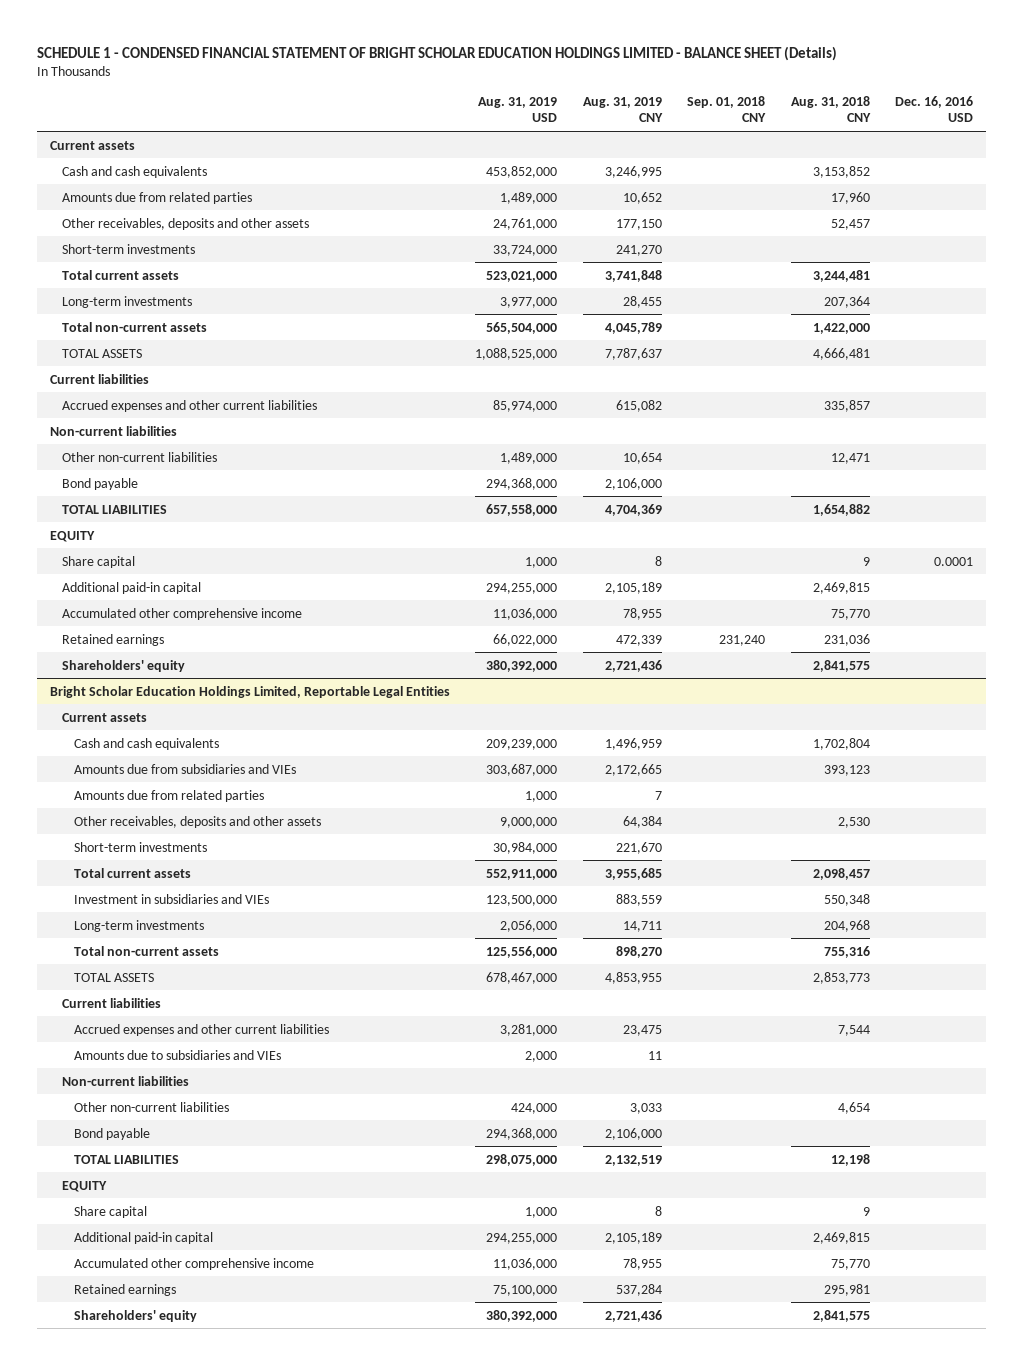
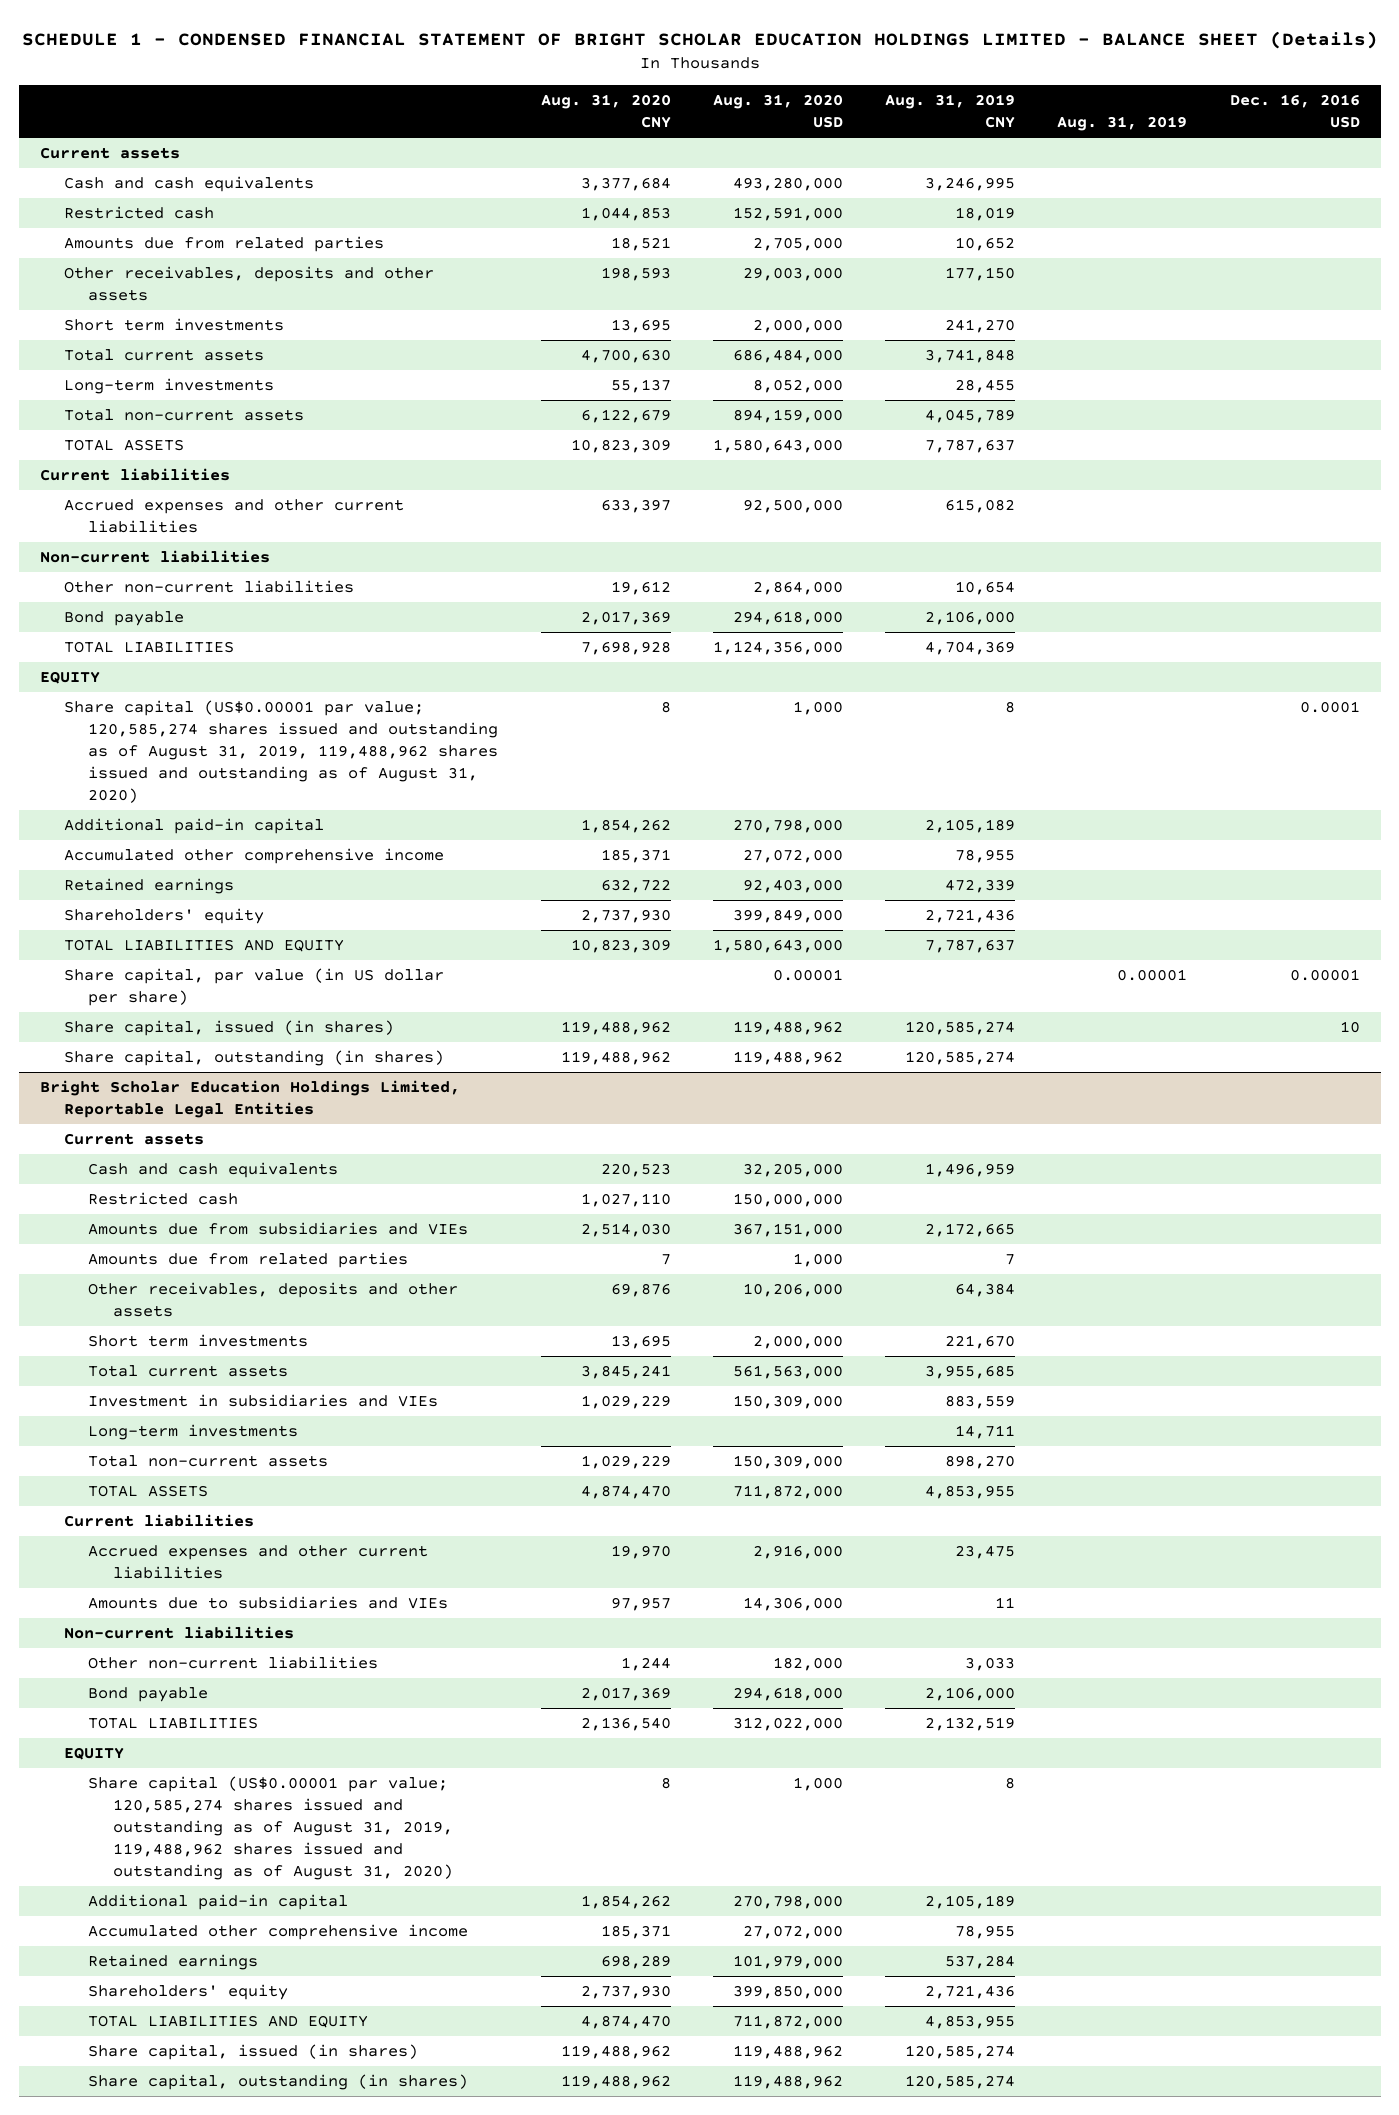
[478,97,558,123] Aug. 31, 2019 USD -> none
[687,96,767,123] Sep. 01, 2018 CNY -> none
[790,96,871,123] Aug. 31, 2018 CNY -> none
none -> [540,94,671,128] Aug. 31, 2020 CNY
none -> [712,94,843,128] Aug. 31, 2020 USD
none -> [1057,115,1188,131] Aug. 31, 2019
none -> [64,206,215,220] Restricted cash
[61,243,195,254] Short-term investments -> [64,318,285,332] Short term investments
[61,555,135,568] Share capital -> [64,700,499,803] Share capital (US$0.00001 par value; 120,585,274 shares issued and outstanding as of August 31, 2019, 119,488,962 shares issued and outstanding as of August 31, 2020)
none -> [64,939,345,953] TOTAL LIABILITIES AND EQUITY
none -> [64,968,445,1007] Share capital, par value (in US dollar per share)
none -> [64,1020,395,1037] Share capital, issued (in shares)
none -> [64,1050,445,1067] Share capital, outstanding (in shares)
none -> [88,1192,239,1206] Restricted cash
[73,841,207,852] Short-term investments -> [88,1334,309,1348] Short term investments
[73,1205,147,1218] Share capital -> [88,1776,453,1880] Share capital (US$0.00001 par value; 120,585,274 shares issued and outstanding as of August 31, 2019, 119,488,962 shares issued and outstanding as of August 31, 2020)
none -> [88,2015,369,2029] TOTAL LIABILITIES AND EQUITY
none -> [88,2044,419,2061] Share capital, issued (in shares)
none -> [88,2074,469,2091] Share capital, outstanding (in shares)

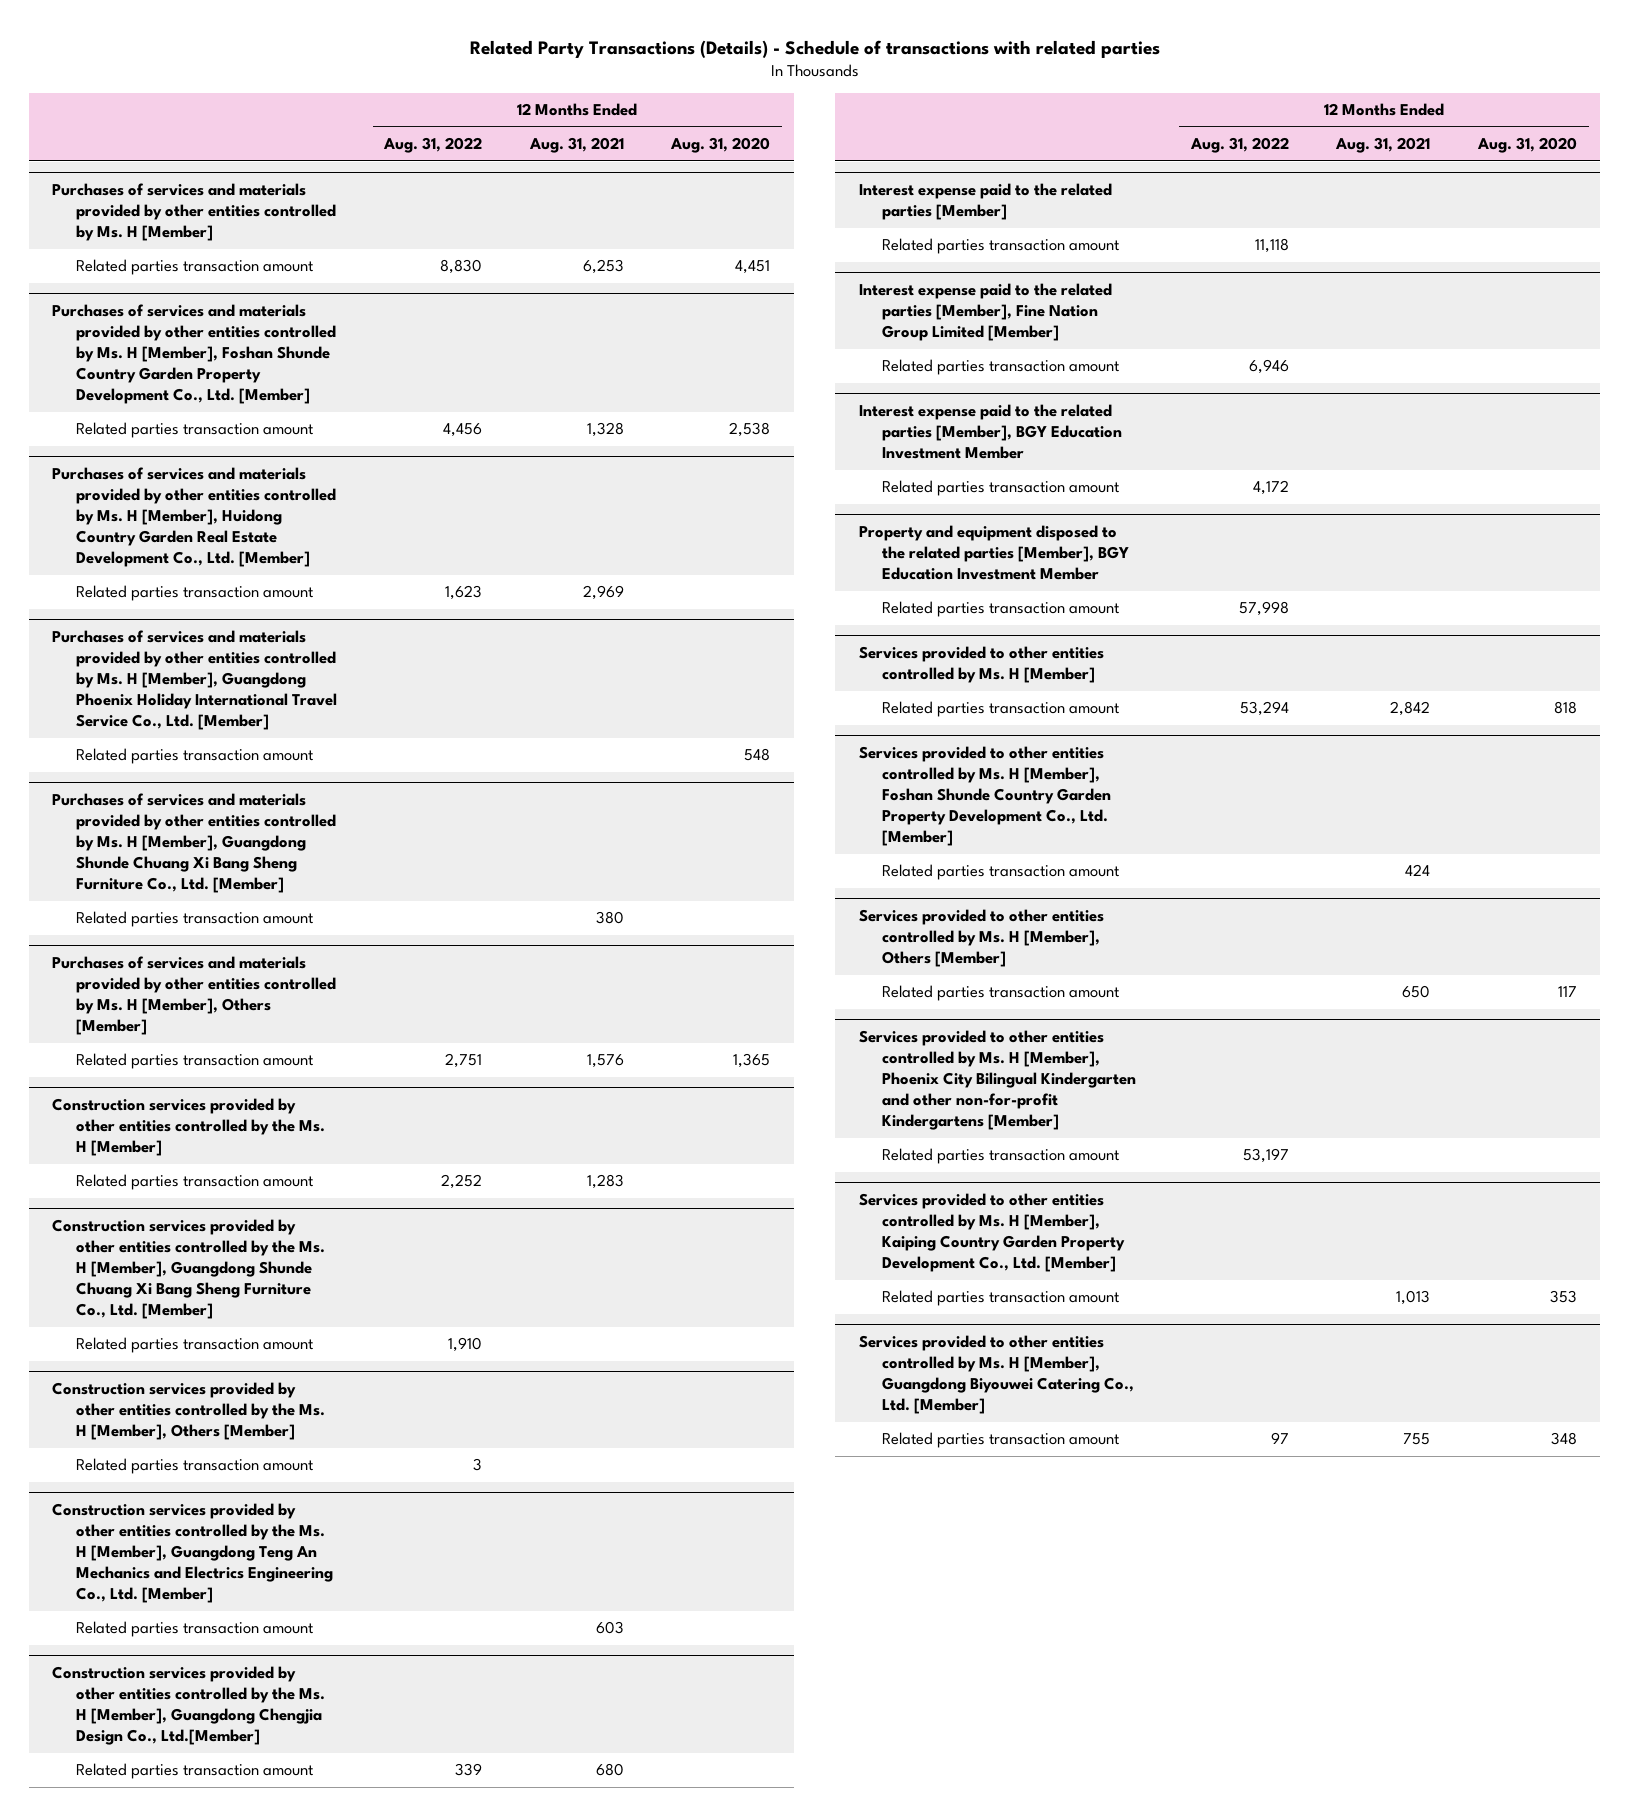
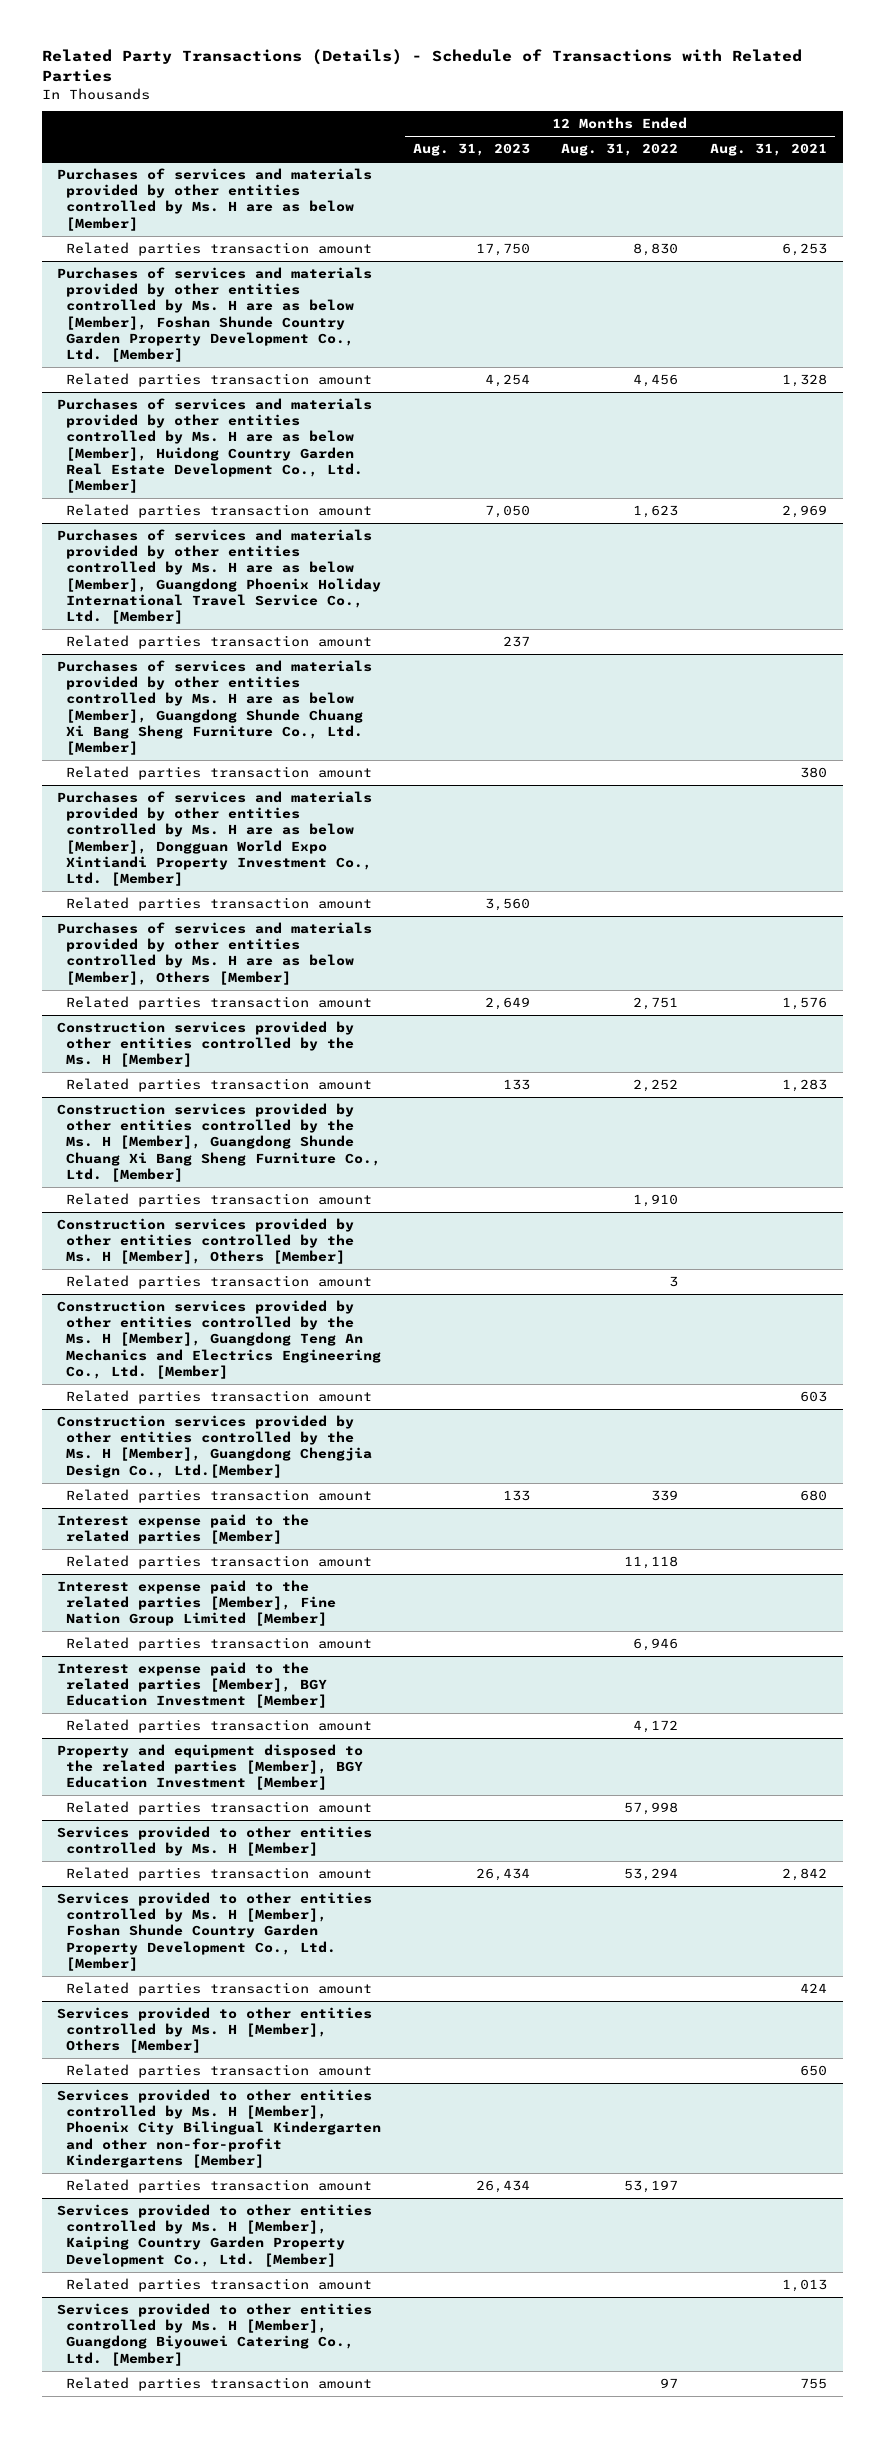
[469,40,1160,59] Related Party Transactions (Details) - Schedule of transactions with related parties -> [41,49,802,83] Related Party Transactions (Details) - Schedule of Transactions with Related Parties
[670,137,771,154] Aug. 31, 2020 -> none
none -> [412,143,530,157] Aug. 31, 2023
[52,182,336,242] Purchases of services and materials provided by other entities controlled by Ms. H [Member] -> [57,167,373,231] Purchases of services and materials provided by other entities controlled by Ms. H are as below [Member]
[52,303,336,405] Purchases of services and materials provided by other entities controlled by Ms. H [Member], Foshan Shunde Country Garden Property Development Co., Ltd. [Member] -> [57,266,373,363] Purchases of services and materials provided by other entities controlled by Ms. H are as below [Member], Foshan Shunde Country Garden Property Development Co., Ltd. [Member]
[52,466,336,568] Purchases of services and materials provided by other entities controlled by Ms. H [Member], Huidong Country Garden Real Estate Development Co., Ltd. [Member] -> [57,397,373,494] Purchases of services and materials provided by other entities controlled by Ms. H are as below [Member], Huidong Country Garden Real Estate Development Co., Ltd. [Member]
[52,629,337,731] Purchases of services and materials provided by other entities controlled by Ms. H [Member], Guangdong Phoenix Holiday International Travel Service Co., Ltd. [Member] -> [57,528,382,625] Purchases of services and materials provided by other entities controlled by Ms. H are as below [Member], Guangdong Phoenix Holiday International Travel Service Co., Ltd. [Member]
[52,792,336,894] Purchases of services and materials provided by other entities controlled by Ms. H [Member], Guangdong Shunde Chuang Xi Bang Sheng Furniture Co., Ltd. [Member] -> [57,659,373,756] Purchases of services and materials provided by other entities controlled by Ms. H are as below [Member], Guangdong Shunde Chuang Xi Bang Sheng Furniture Co., Ltd. [Member]
none -> [57,790,373,887] Purchases of services and materials provided by other entities controlled by Ms. H are as below [Member], Dongguan World Expo Xintiandi Property Investment Co., Ltd. [Member]
none -> [66,896,373,911] Related parties transaction amount
[52,955,336,1036] Purchases of services and materials provided by other entities controlled by Ms. H [Member], Others [Member] -> [57,921,373,985] Purchases of services and materials provided by other entities controlled by Ms. H are as below [Member], Others [Member]
[858,403,1123,460] Interest expense paid to the related parties [Member], BGY Education Investment Member -> [57,1661,328,1709] Interest expense paid to the related parties [Member], BGY Education Investment [Member]
[858,524,1130,581] Property and equipment disposed to the related parties [Member], BGY Education Investment Member -> [57,1743,364,1791] Property and equipment disposed to the related parties [Member], BGY Education Investment [Member]

